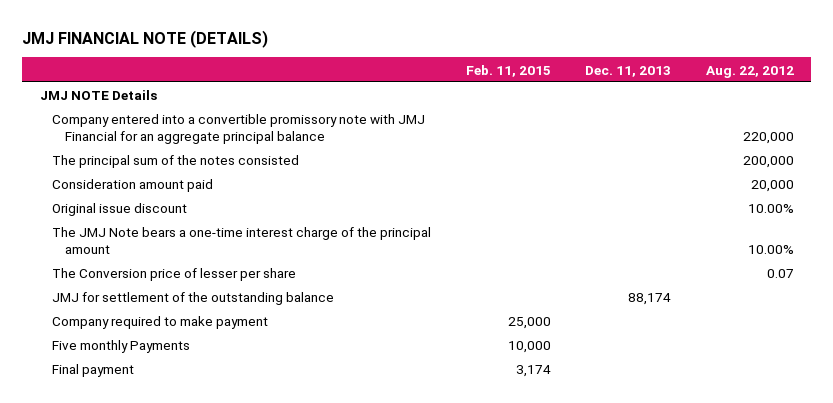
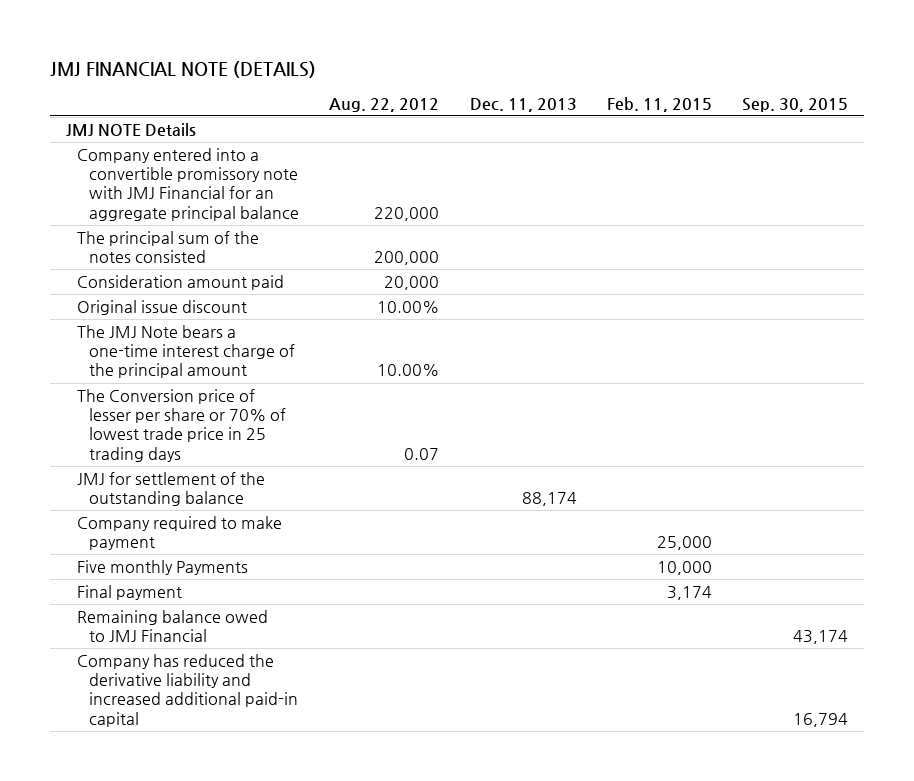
none -> [742,97,849,112] Sep. 30, 2015
[52,268,297,282] The Conversion price of lesser per share -> none
none -> [77,389,286,462] The Conversion price of lesser per share or 70% of lowest trade price in 25 trading days
none -> [77,610,269,643] Remaining balance owed to JMJ Financial
none -> [77,654,298,727] Company has reduced the derivative liability and increased additional paid-in capital

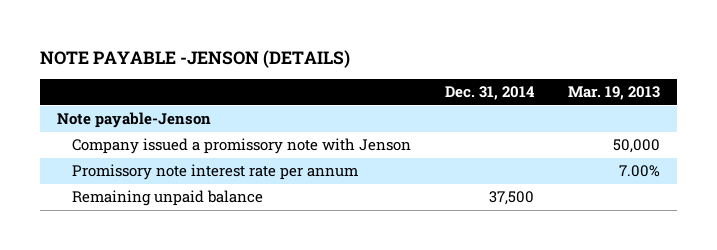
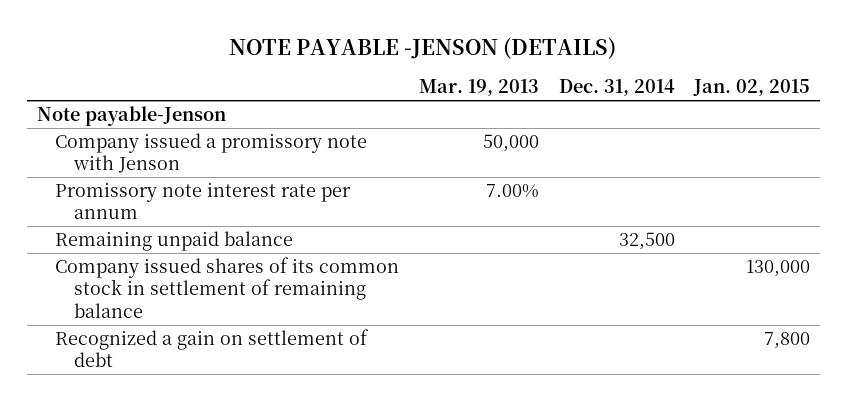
none -> [693,79,811,97] Jan. 02, 2015
[488,191,534,206] 37,500 -> [618,232,675,251] 32,500
none -> [55,257,400,318] Company issued shares of its common stock in settlement of remaining balance
none -> [55,329,370,368] Recognized a gain on settlement of debt

